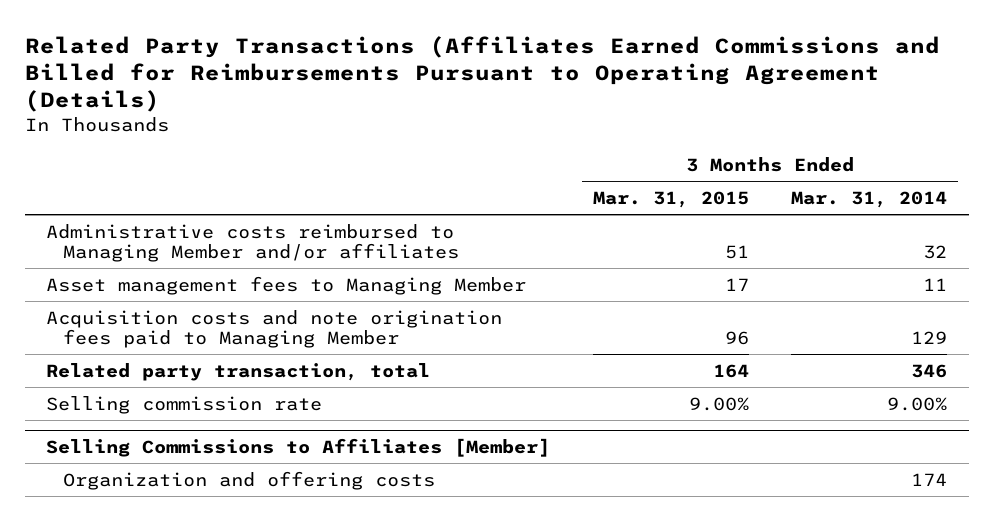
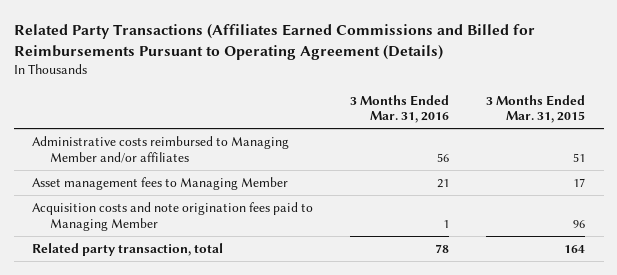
[791,191,948,209] Mar. 31, 2014 -> none
none -> [350,94,450,124] 3 Months Ended Mar. 31, 2016
[46,395,323,414] Selling commission rate -> none
[46,437,551,457] Selling Commissions to Affiliates [Member] -> none
[62,470,435,490] Organization and offering costs -> none

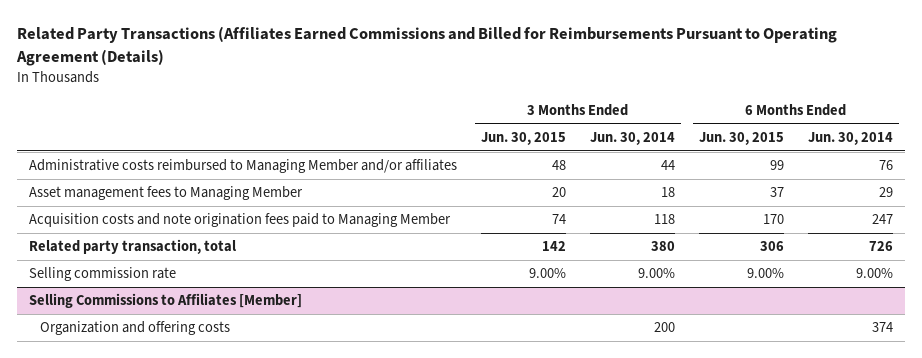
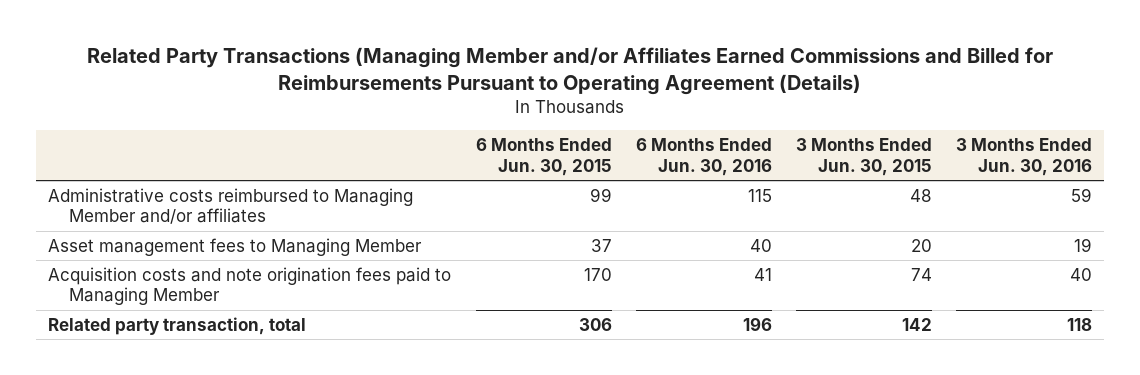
[15,26,837,66] Related Party Transactions (Affiliates Earned Commissions and Billed for Reimbursements Pursuant to Operating Agreement (Details) -> [87,47,1054,95] Related Party Transactions (Managing Member and/or Affiliates Earned Commissions and Billed for Reimbursements Pursuant to Operating Agreement (Details)
[589,131,675,145] Jun. 30, 2014 -> none
[807,131,893,145] Jun. 30, 2014 -> none
none -> [635,138,772,176] 6 Months Ended Jun. 30, 2016
none -> [955,138,1092,176] 3 Months Ended Jun. 30, 2016
[28,267,176,282] Selling commission rate -> none
[28,293,302,309] Selling Commissions to Affiliates [Member] -> none
[39,321,230,336] Organization and offering costs -> none

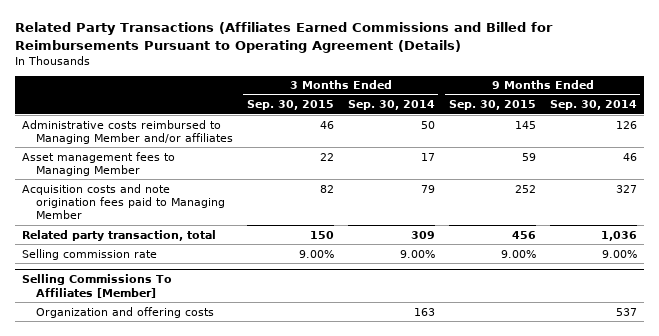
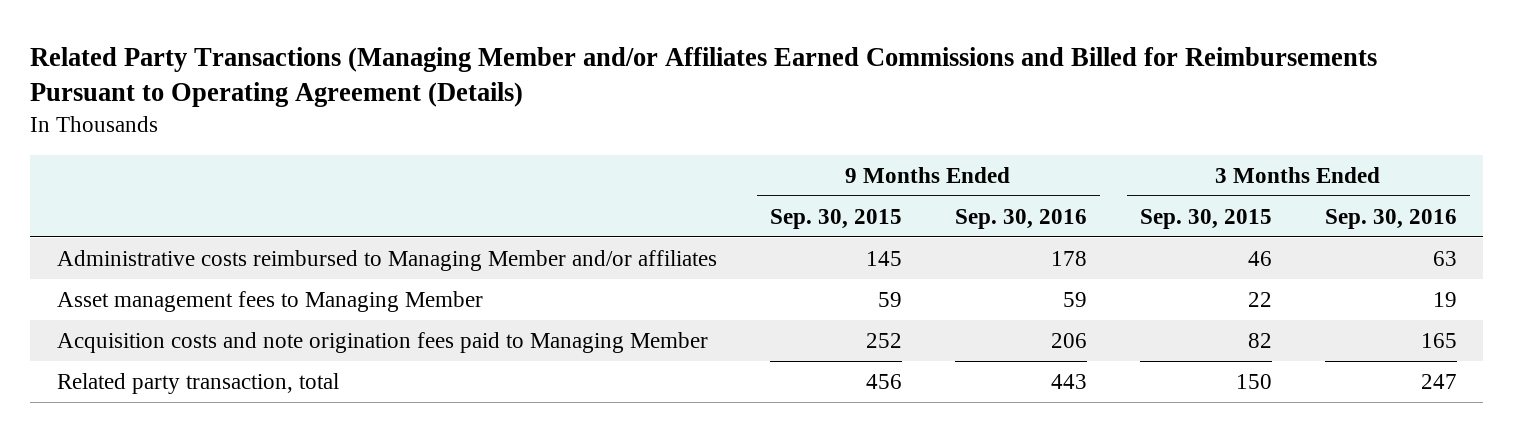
[15,22,554,53] Related Party Transactions (Affiliates Earned Commissions and Billed for Reimbursements Pursuant to Operating Agreement (Details) -> [30,46,1378,108] Related Party Transactions (Managing Member and/or Affiliates Earned Commissions and Billed for Reimbursements Pursuant to Operating Agreement (Details)
[347,100,435,111] Sep. 30, 2014 -> none
[549,100,637,111] Sep. 30, 2014 -> none
none -> [954,208,1087,229] Sep. 30, 2016
none -> [1324,208,1457,229] Sep. 30, 2016
[22,248,158,260] Selling commission rate -> none
[22,274,173,298] Selling Commissions To Affiliates [Member] -> none
[35,306,214,318] Organization and offering costs -> none

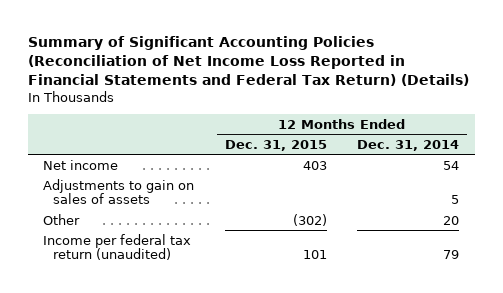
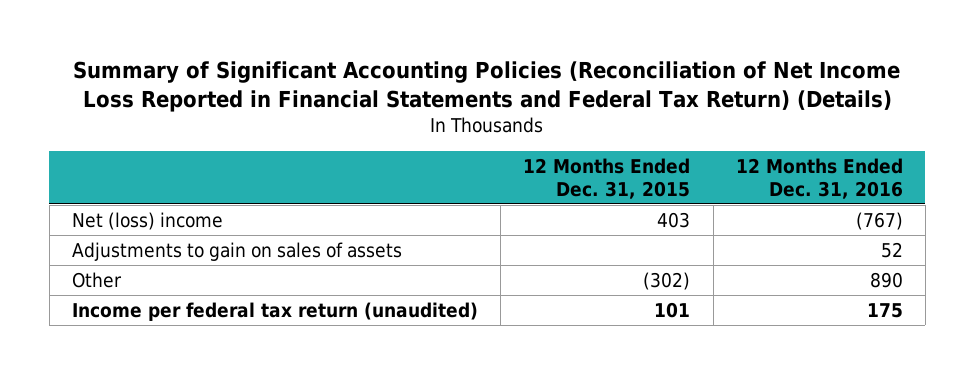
[357,139,460,151] Dec. 31, 2014 -> none
none -> [735,157,903,199] 12 Months Ended Dec. 31, 2016
[43,159,119,170] Net income -> [72,211,224,230] Net (loss) income

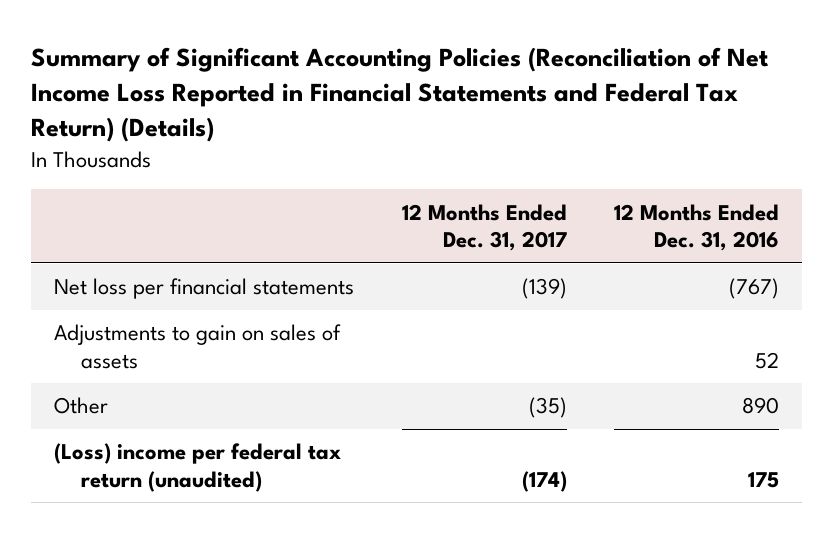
[523,157,691,199] 12 Months Ended Dec. 31, 2015 -> none
none -> [401,203,567,252] 12 Months Ended Dec. 31, 2017
[72,211,224,230] Net (loss) income -> [54,278,355,300] Net loss per financial statements
[72,301,479,321] Income per federal tax return (unaudited) -> [54,443,342,493] (Loss) income per federal tax return (unaudited)

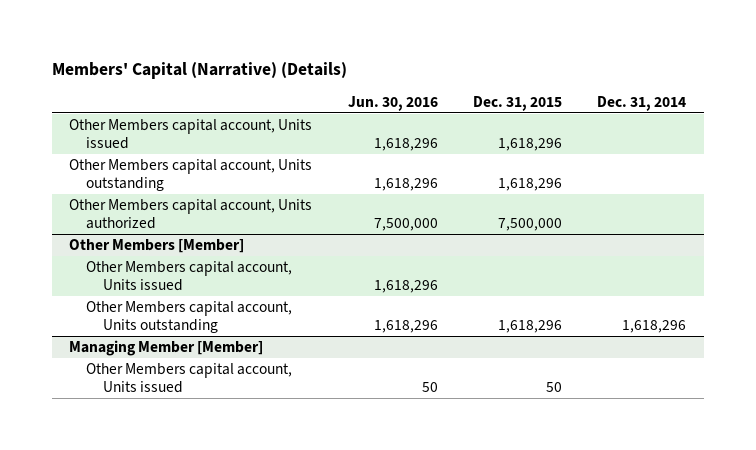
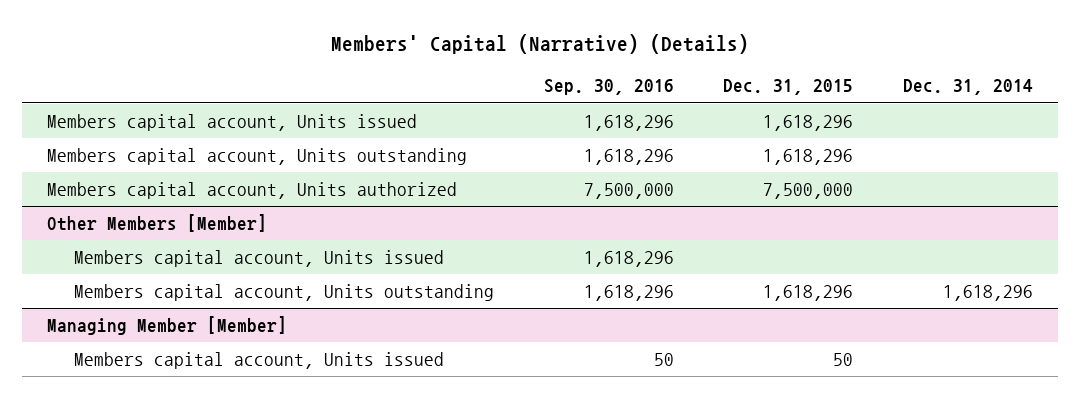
[347,95,438,111] Jun. 30, 2016 -> none
none -> [543,79,674,96] Sep. 30, 2016
[69,119,313,149] Other Members capital account, Units issued -> [46,113,417,131] Members capital account, Units issued
[69,159,313,191] Other Members capital account, Units outstanding -> [46,147,467,165] Members capital account, Units outstanding
[69,199,313,229] Other Members capital account, Units authorized -> [46,181,457,199] Members capital account, Units authorized
[86,261,293,291] Other Members capital account, Units issued -> [73,249,444,267] Members capital account, Units issued
[86,301,293,333] Other Members capital account, Units outstanding -> [73,283,494,301] Members capital account, Units outstanding
[86,363,293,393] Other Members capital account, Units issued -> [73,351,444,369] Members capital account, Units issued

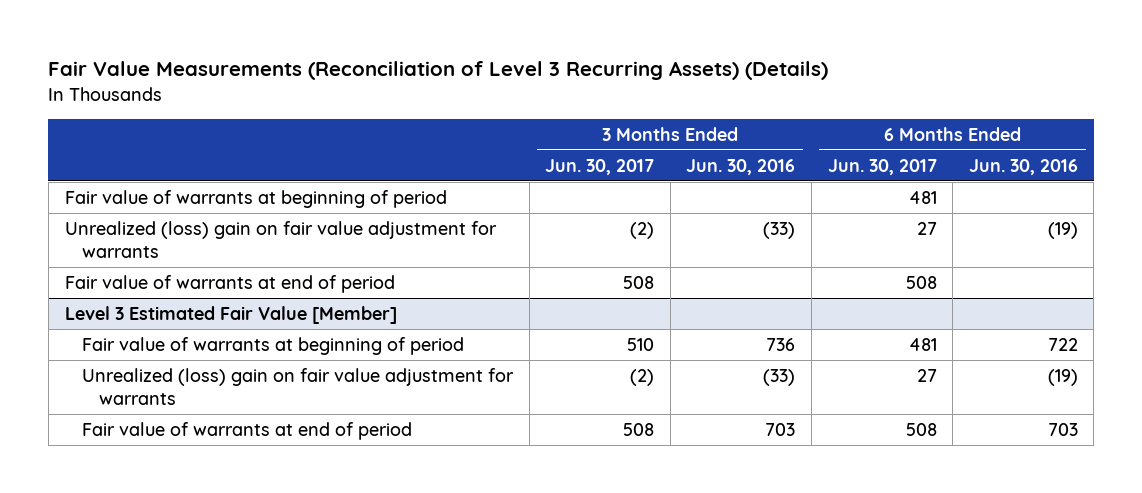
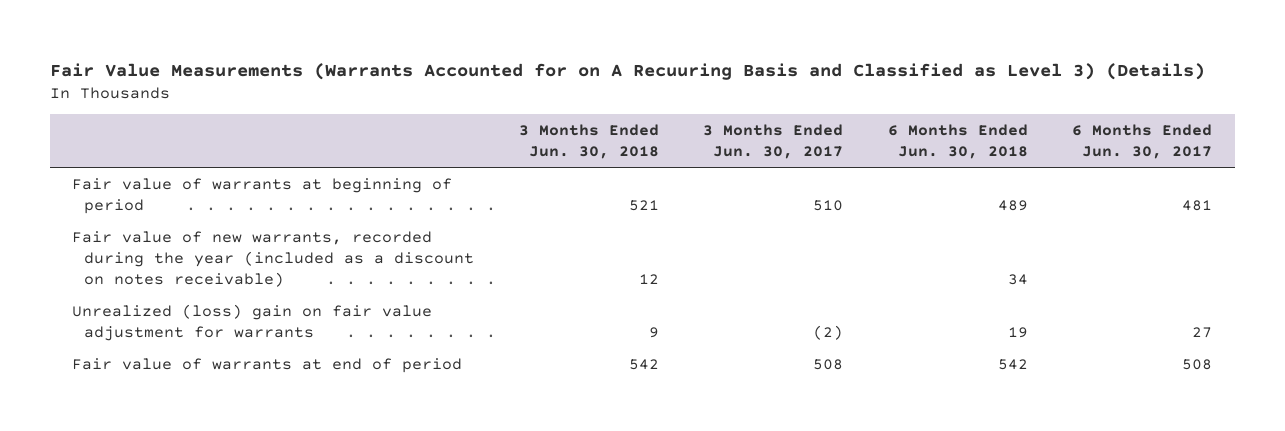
[48,61,829,81] Fair Value Measurements (Reconciliation of Level 3 Recurring Assets) (Details) -> [50,62,1206,80] Fair Value Measurements (Warrants Accounted for on A Recuuring Basis and Classified as Level 3) (Details)
[686,158,796,175] Jun. 30, 2016 -> none
[968,158,1078,175] Jun. 30, 2016 -> none
none -> [518,124,659,159] 3 Months Ended Jun. 30, 2018
none -> [887,124,1028,159] 6 Months Ended Jun. 30, 2018
[64,189,447,208] Fair value of warrants at beginning of period -> none
[64,220,497,259] Unrealized (loss) gain on fair value adjustment for warrants -> none
[64,274,395,293] Fair value of warrants at end of period -> none
[64,305,397,324] Level 3 Estimated Fair Value [Member] -> none
none -> [72,231,475,287] Fair value of new warrants, recorded during the year (included as a discount on notes receivable)

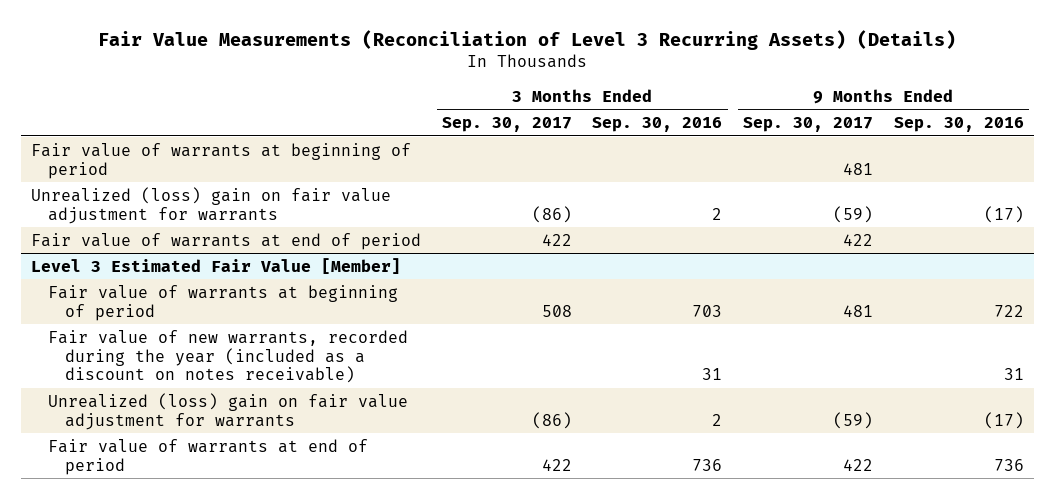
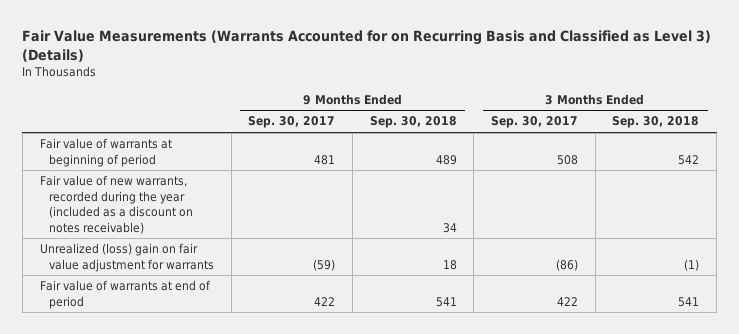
[98,29,957,50] Fair Value Measurements (Reconciliation of Level 3 Recurring Assets) (Details) -> [22,30,712,62] Fair Value Measurements (Warrants Accounted for on Recurring Basis and Classified as Level 3) (Details)
[592,117,723,133] Sep. 30, 2016 -> none
[893,117,1024,133] Sep. 30, 2016 -> none
none -> [369,116,457,129] Sep. 30, 2018
none -> [612,116,700,129] Sep. 30, 2018
[31,142,412,179] Fair value of warrants at beginning of period -> none
[31,186,392,224] Unrealized (loss) gain on fair value adjustment for warrants -> none
[31,232,422,250] Fair value of warrants at end of period -> none
[31,257,402,274] Level 3 Estimated Fair Value [Member] -> none

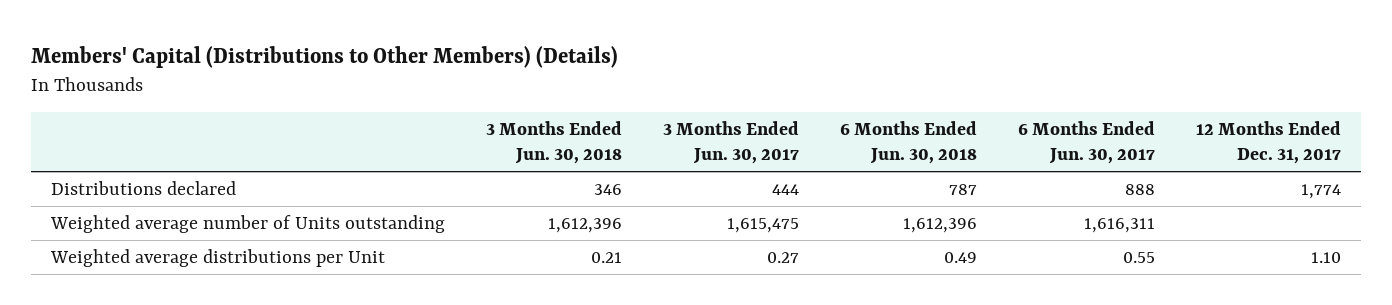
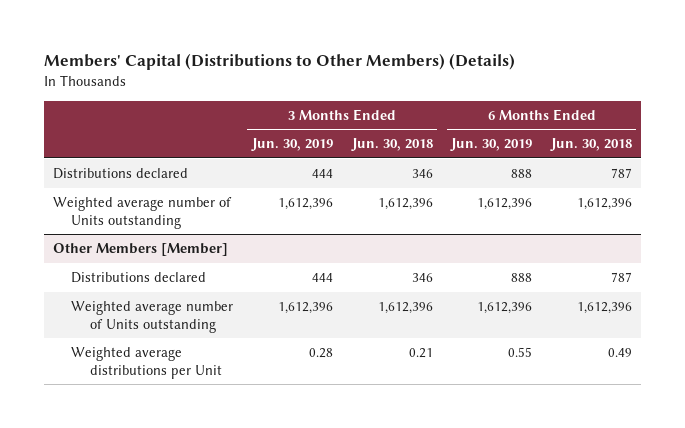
[663,121,800,165] 3 Months Ended Jun. 30, 2017 -> none
[1017,121,1155,165] 6 Months Ended Jun. 30, 2017 -> none
[1195,121,1341,165] 12 Months Ended Dec. 31, 2017 -> none
none -> [250,138,333,152] Jun. 30, 2019
none -> [450,138,533,152] Jun. 30, 2019
none -> [52,243,228,257] Other Members [Member]
none -> [71,272,207,284] Distributions declared
none -> [71,301,234,333] Weighted average number of Units outstanding

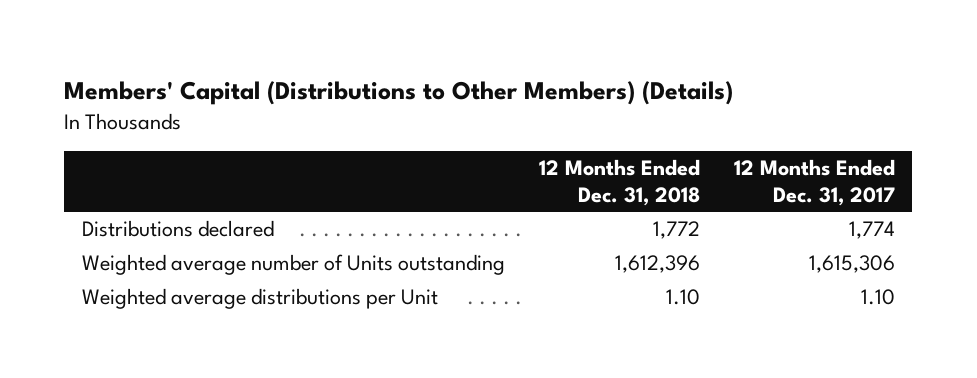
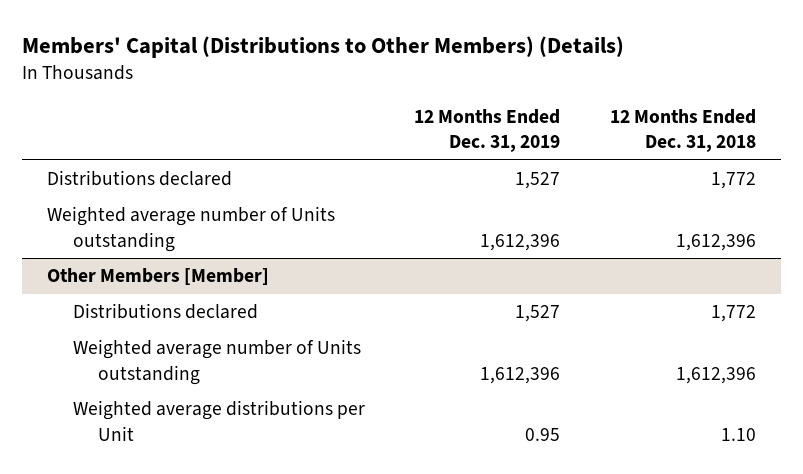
[734,158,896,206] 12 Months Ended Dec. 31, 2017 -> none
none -> [414,108,561,153] 12 Months Ended Dec. 31, 2019
none -> [47,268,270,286] Other Members [Member]
none -> [72,303,258,320] Distributions declared
none -> [72,339,361,385] Weighted average number of Units outstanding

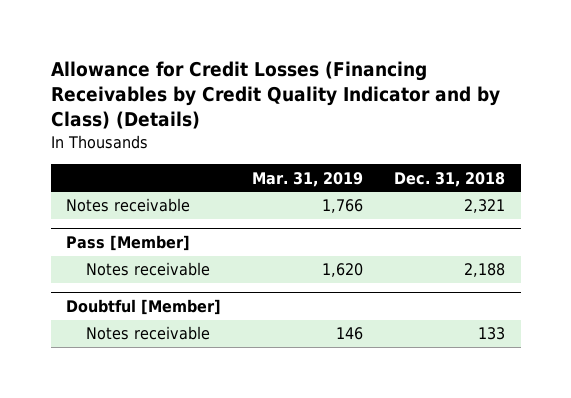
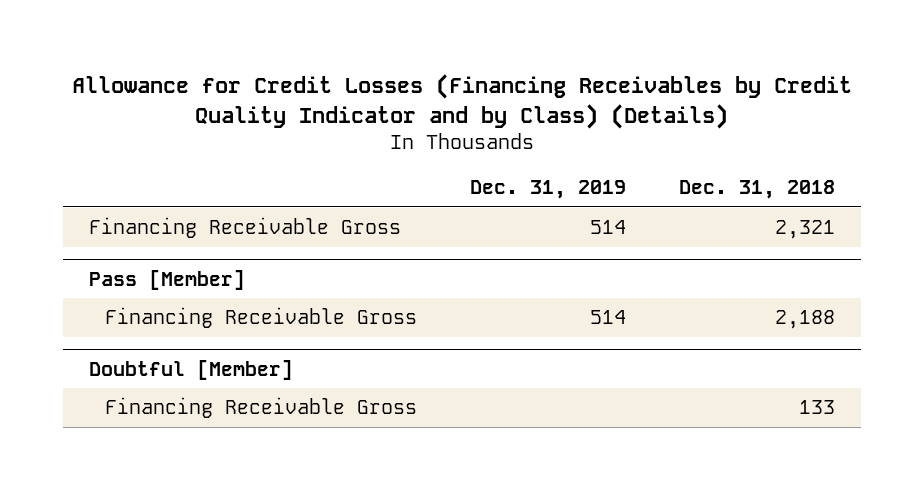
[252,171,364,187] Mar. 31, 2019 -> none
none -> [470,180,627,200] Dec. 31, 2019
[66,198,191,213] Notes receivable -> [89,217,402,239] Financing Receivable Gross
[85,262,210,277] Notes receivable -> [105,307,418,329] Financing Receivable Gross
[85,326,210,341] Notes receivable -> [105,397,418,419] Financing Receivable Gross

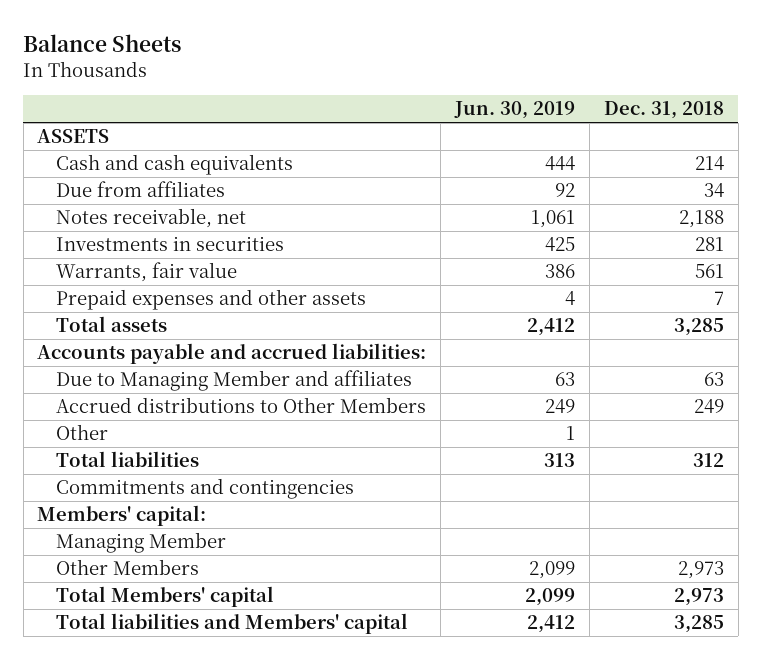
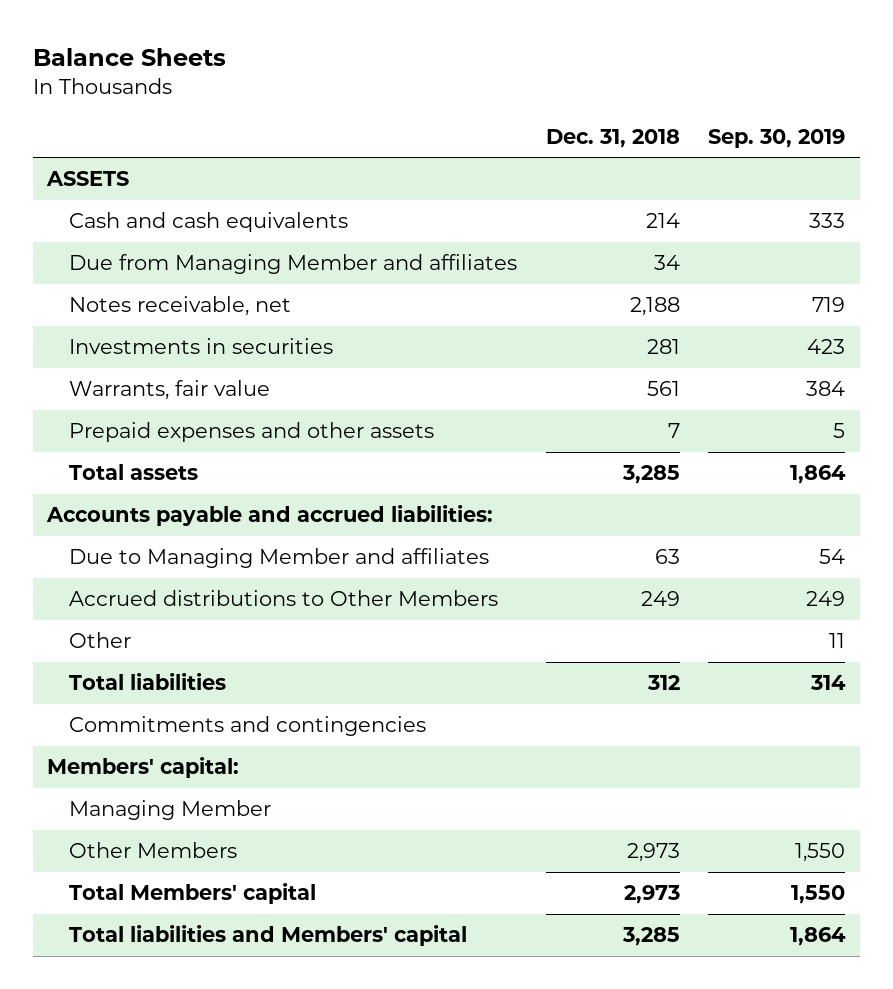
[454,101,576,120] Jun. 30, 2019 -> none
none -> [708,128,846,148] Sep. 30, 2019
[56,181,226,198] Due from affiliates -> [69,254,518,275] Due from Managing Member and affiliates

